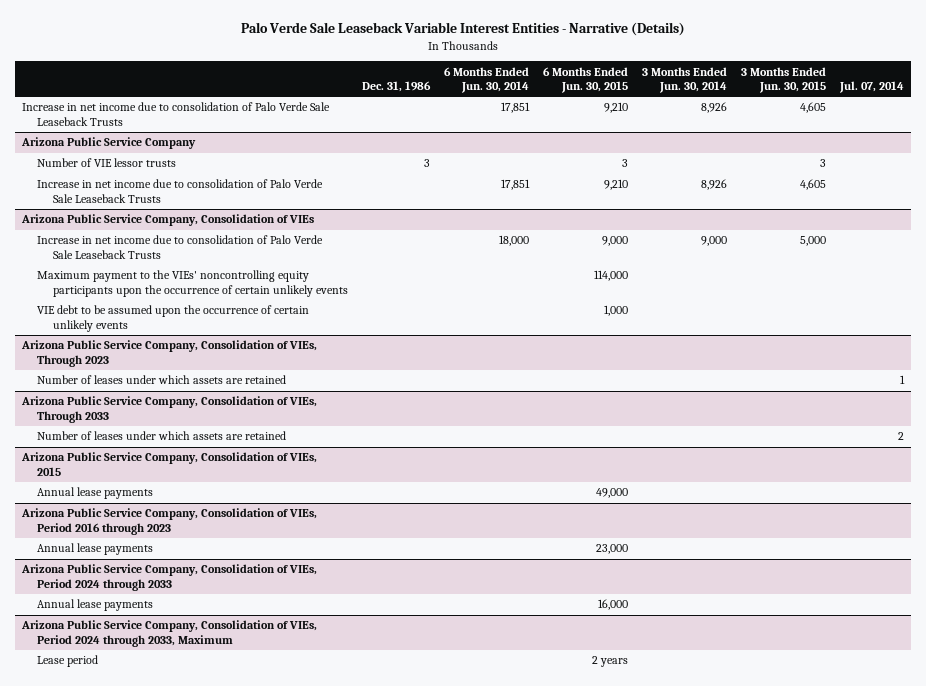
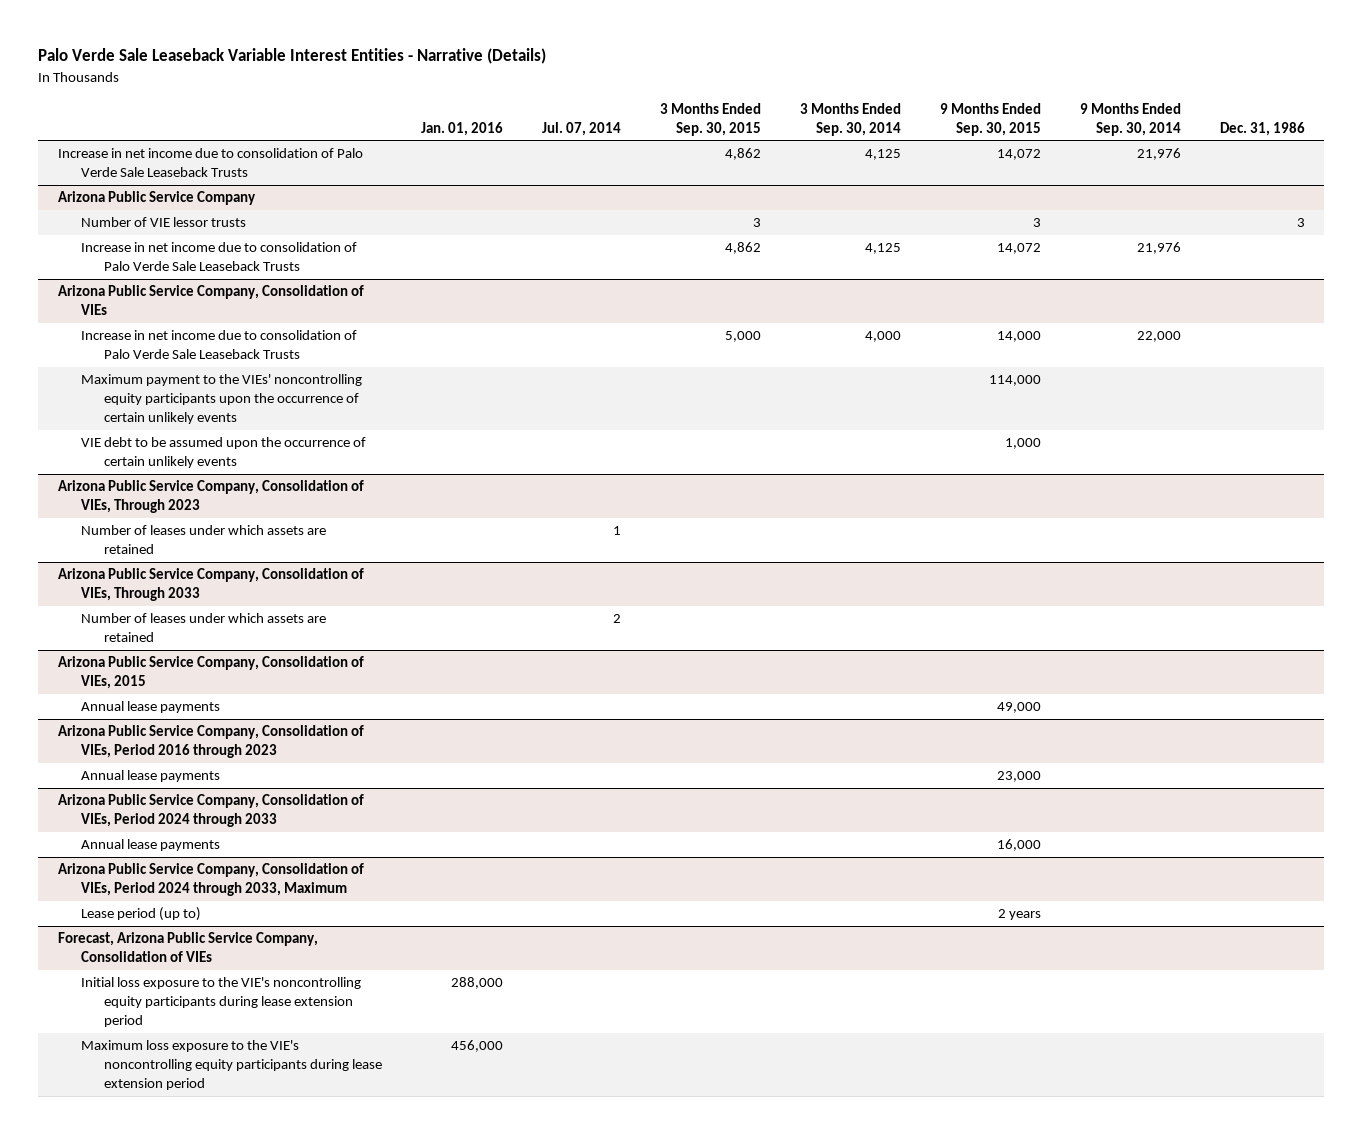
[443,66,529,94] 6 Months Ended Jun. 30, 2014 -> none
[542,66,628,94] 6 Months Ended Jun. 30, 2015 -> none
[641,66,727,94] 3 Months Ended Jun. 30, 2014 -> none
[740,66,826,94] 3 Months Ended Jun. 30, 2015 -> none
none -> [420,121,503,136] Jan. 01, 2016
none -> [659,102,761,136] 3 Months Ended Sep. 30, 2015
none -> [799,102,901,136] 3 Months Ended Sep. 30, 2014
none -> [939,102,1041,136] 9 Months Ended Sep. 30, 2015
none -> [1079,102,1181,136] 9 Months Ended Sep. 30, 2014
[37,655,99,668] Lease period -> [80,907,201,922] Lease period (up to)
none -> [57,932,318,963] Forecast, Arizona Public Service Company, Consolidation of VIEs
none -> [80,977,361,1028] Initial loss exposure to the VIE's noncontrolling equity participants during lease extension period
none -> [80,1040,383,1091] Maximum loss exposure to the VIE's noncontrolling equity participants during lease extension period

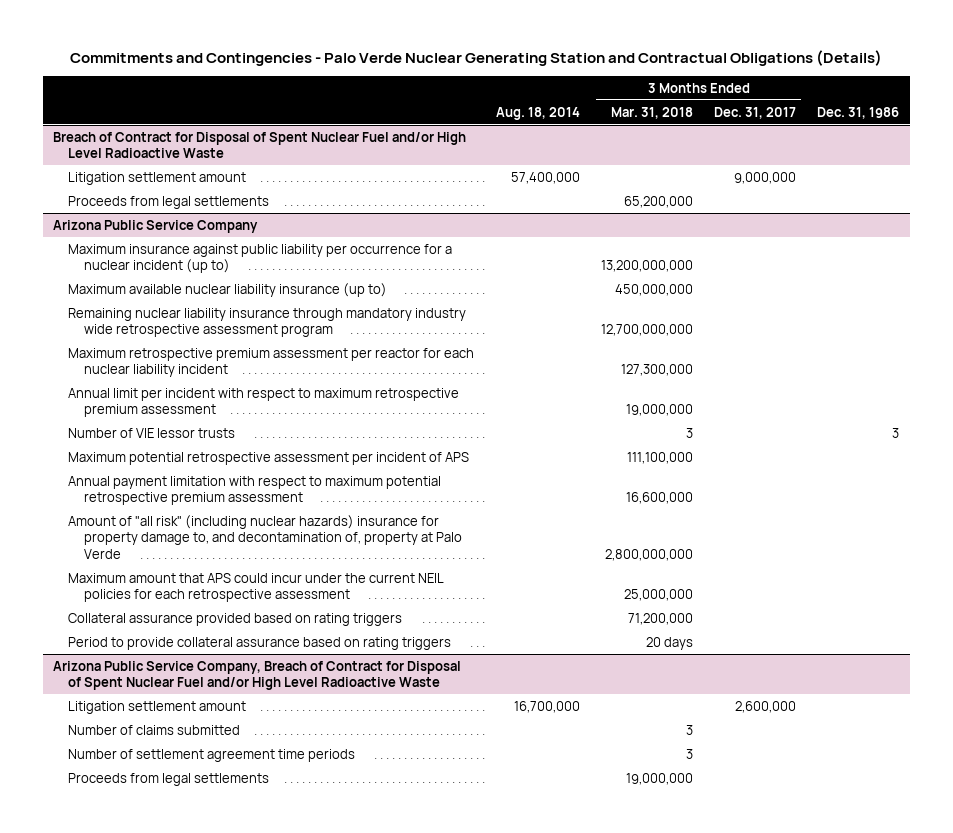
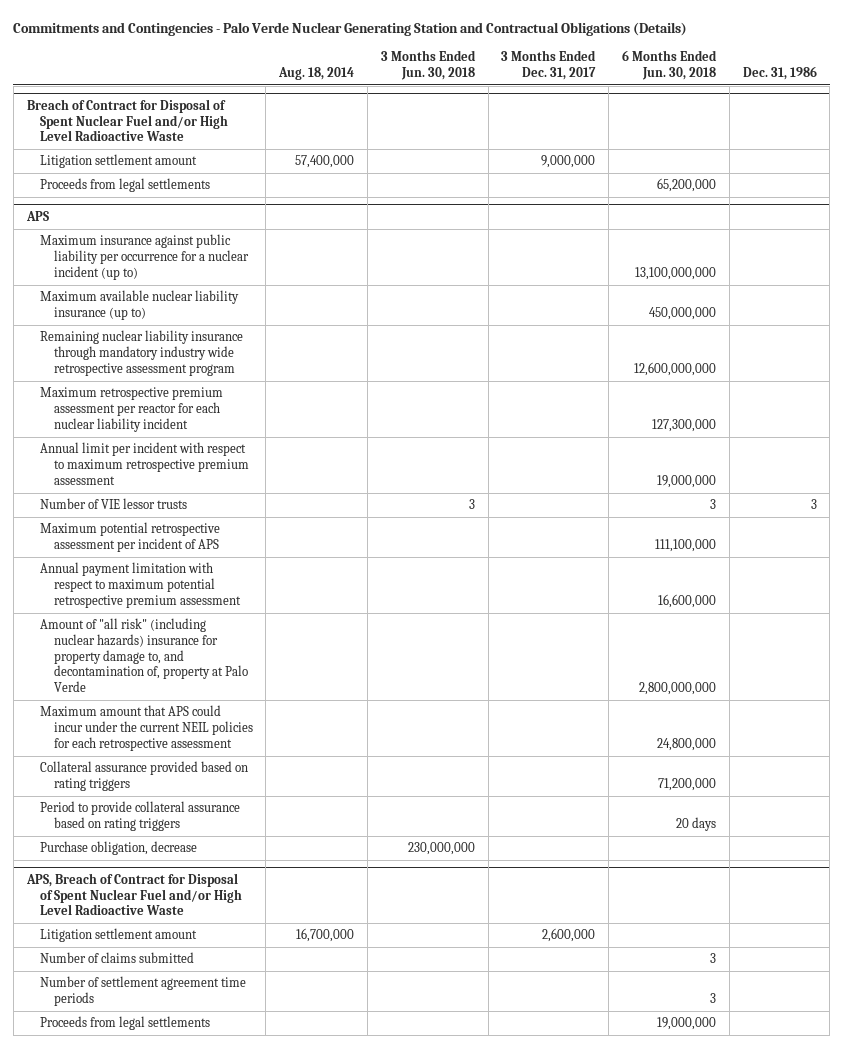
[610,106,693,119] Mar. 31, 2018 -> none
none -> [380,50,476,80] 3 Months Ended Jun. 30, 2018
none -> [622,50,718,80] 6 Months Ended Jun. 30, 2018
[53,219,259,233] Arizona Public Service Company -> [25,211,49,222] APS
none -> [40,841,198,856] Purchase obligation, decrease
[53,660,462,691] Arizona Public Service Company, Breach of Contract for Disposal of Spent Nuclear Fuel and/or High Level Radioactive Waste -> [25,873,243,916] APS, Breach of Contract for Disposal of Spent Nuclear Fuel and/or High Level Radioactive Waste

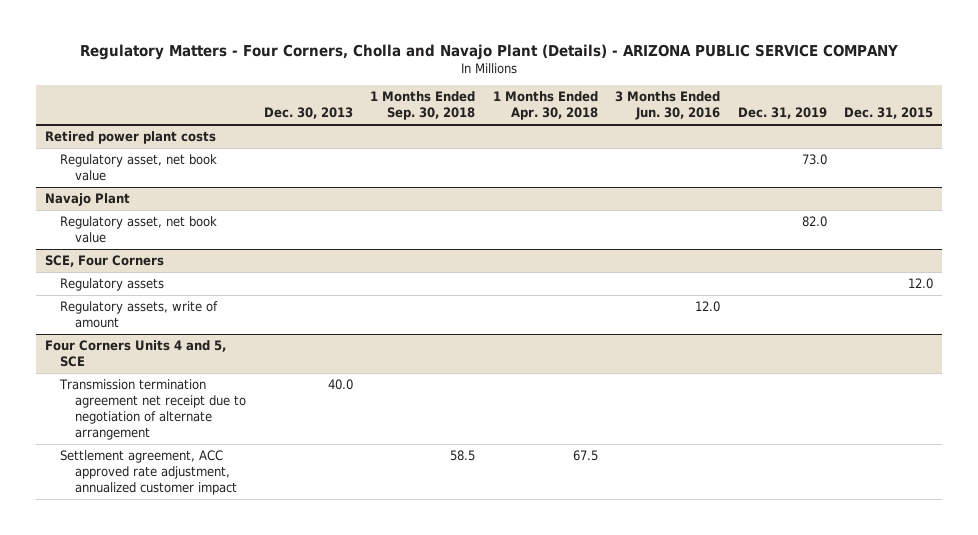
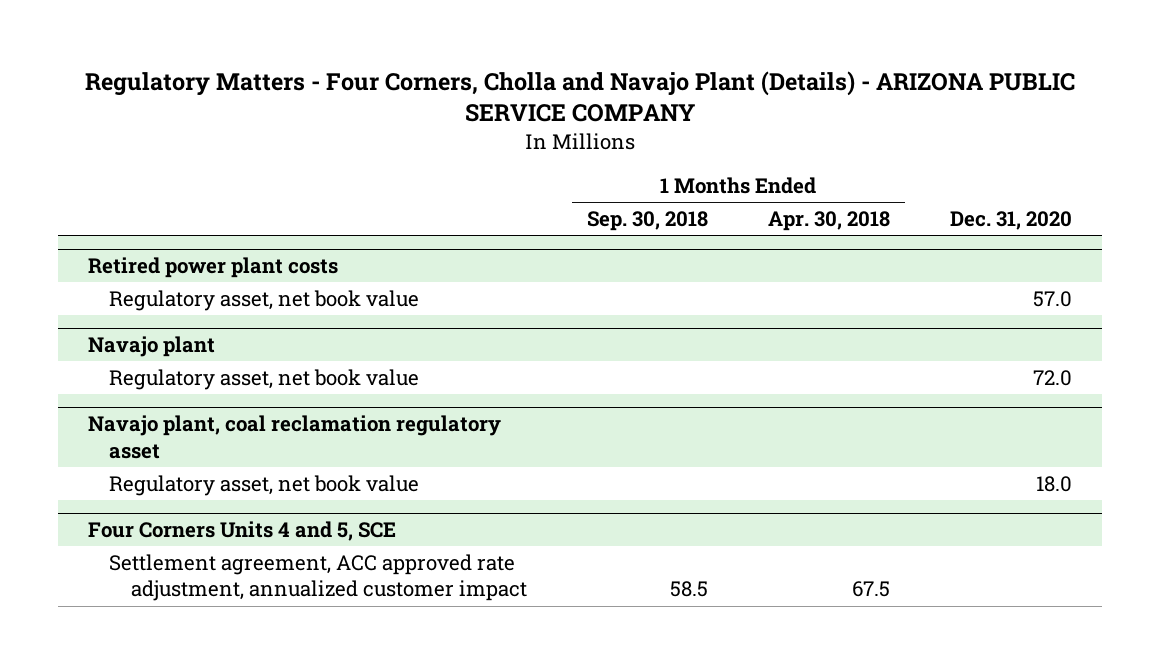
[263,107,353,120] Dec. 30, 2013 -> none
[615,91,721,121] 3 Months Ended Jun. 30, 2016 -> none
[737,107,827,120] Dec. 31, 2019 -> none
[844,107,934,120] Dec. 31, 2015 -> none
none -> [949,211,1072,231] Dec. 31, 2020
[44,192,130,206] Navajo Plant -> [87,336,215,358] Navajo plant
[44,254,164,267] SCE, Four Corners -> none
[59,277,164,291] Regulatory assets -> none
[59,300,218,328] Regulatory assets, write of amount -> none
none -> [87,415,501,459] Navajo plant, coal reclamation regulatory asset
none -> [109,474,420,496] Regulatory asset, net book value
[58,378,247,441] Transmission termination agreement net receipt due to negotiation of alternate arrangement -> none

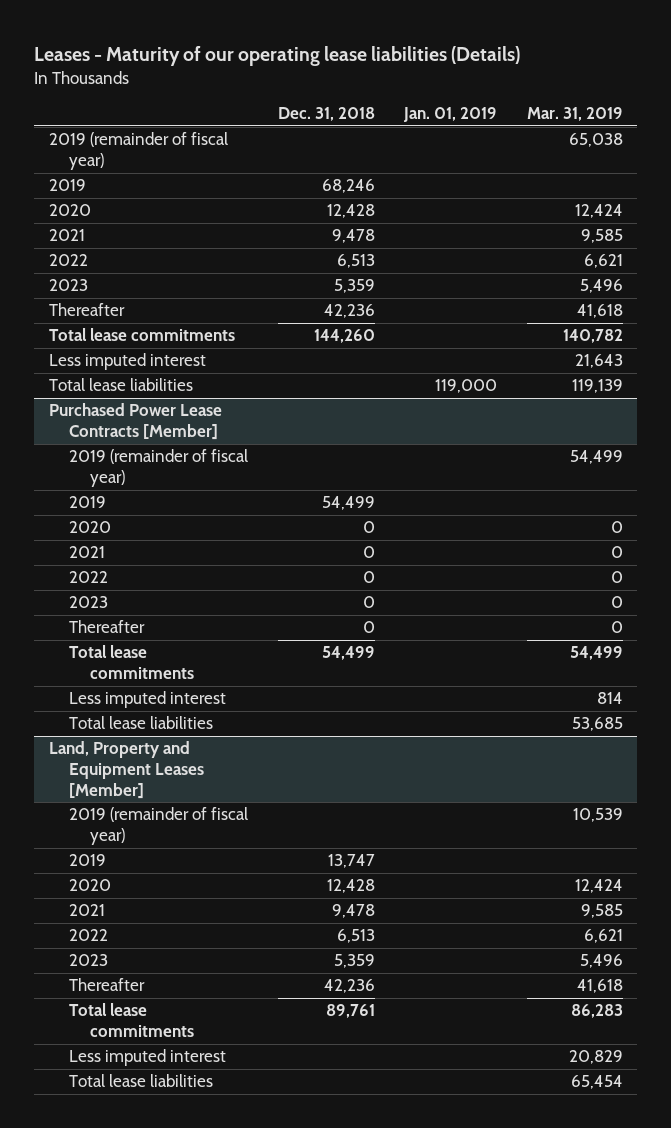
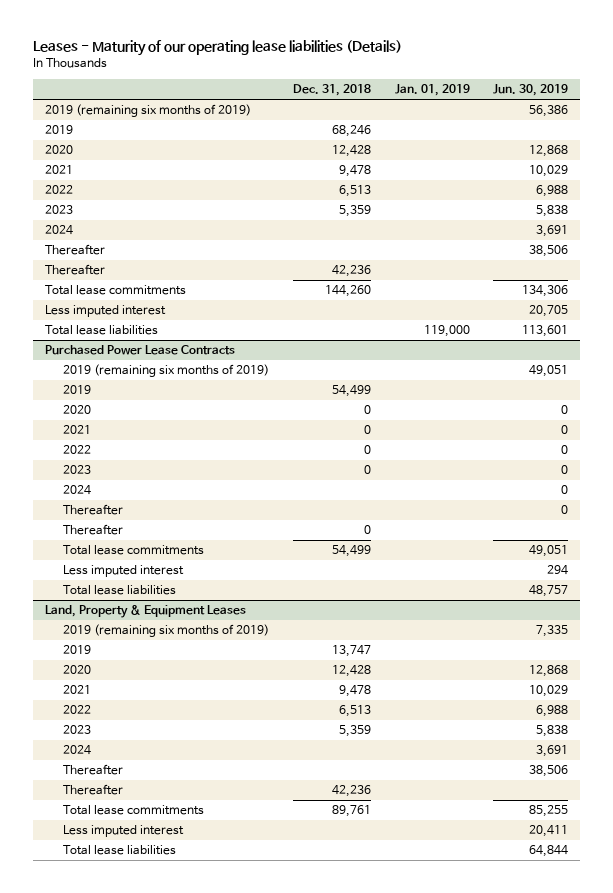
[526,107,623,122] Mar. 31, 2019 -> none
none -> [493,84,569,97] Jun. 30, 2019
[48,132,228,171] 2019 (remainder of fiscal year) -> [45,104,252,118] 2019 (remaining six months of 2019)
none -> [45,225,74,236] 2024
none -> [45,244,106,256] Thereafter
[48,403,222,441] Purchased Power Lease Contracts [Member] -> [45,345,236,356] Purchased Power Lease Contracts
[69,449,249,488] 2019 (remainder of fiscal year) -> [63,364,270,378] 2019 (remaining six months of 2019)
none -> [63,485,92,496] 2024
none -> [63,504,124,516] Thereafter
[48,741,205,799] Land, Property and Equipment Leases [Member] -> [45,605,247,619] Land, Property & Equipment Leases
[69,807,249,846] 2019 (remainder of fiscal year) -> [63,624,270,638] 2019 (remaining six months of 2019)
none -> [63,745,92,756] 2024
none -> [63,764,124,776] Thereafter

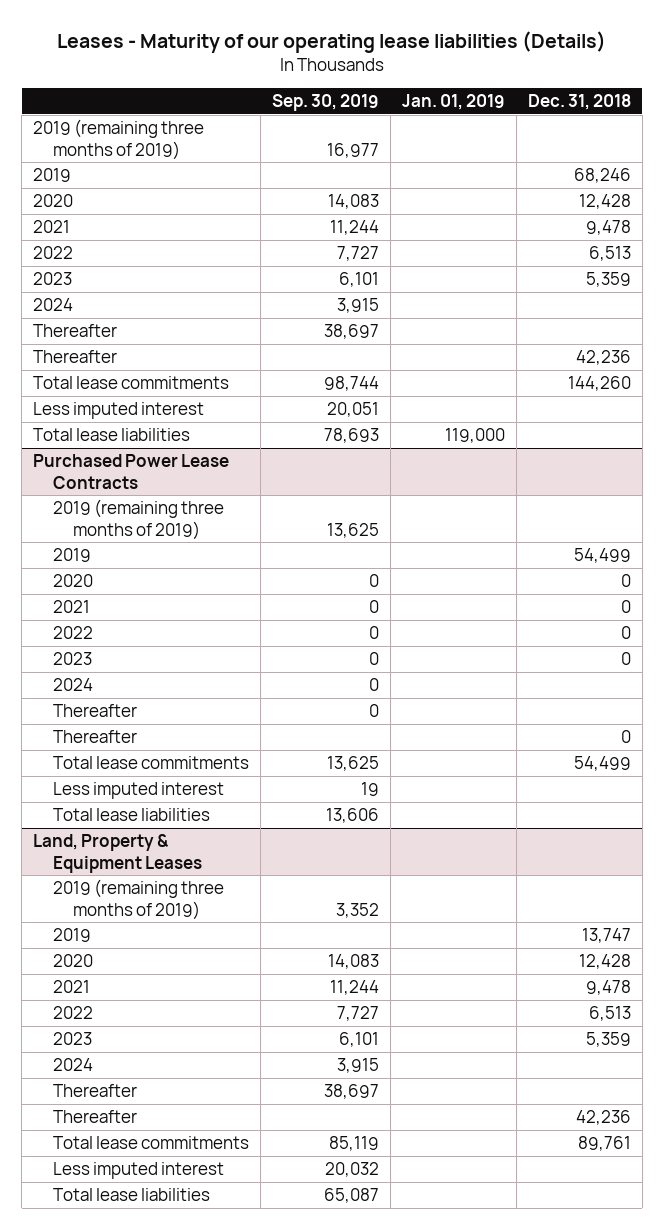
[493,84,569,97] Jun. 30, 2019 -> none
none -> [272,93,380,111] Sep. 30, 2019
[45,104,252,118] 2019 (remaining six months of 2019) -> [33,119,205,160] 2019 (remaining three months of 2019)
[63,364,270,378] 2019 (remaining six months of 2019) -> [53,499,225,540] 2019 (remaining three months of 2019)
[63,624,270,638] 2019 (remaining six months of 2019) -> [53,879,225,920] 2019 (remaining three months of 2019)

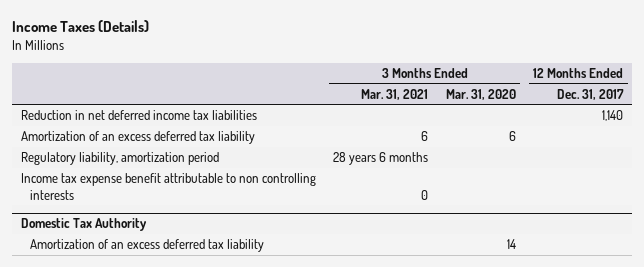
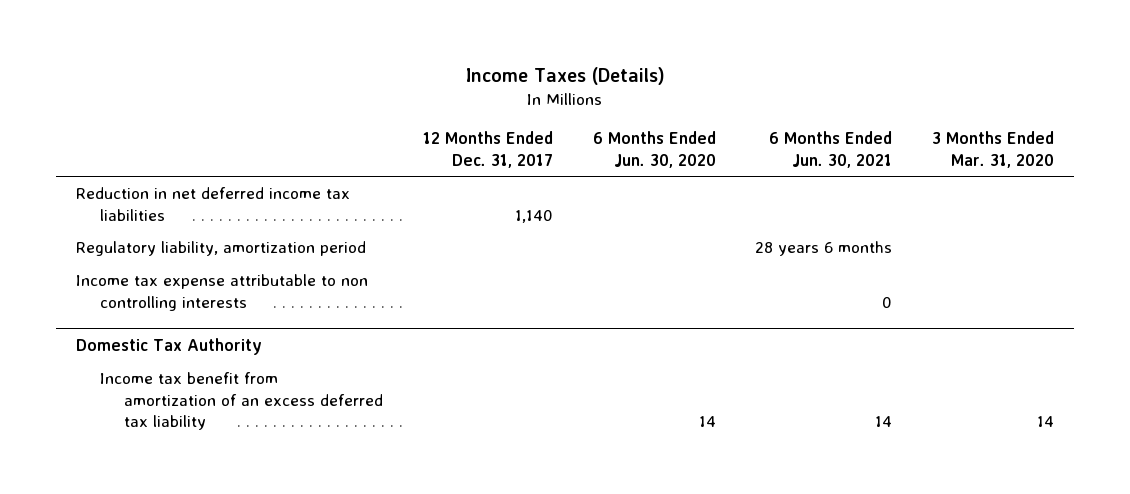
[361,88,429,100] Mar. 31, 2021 -> none
none -> [592,131,716,168] 6 Months Ended Jun. 30, 2020
none -> [769,131,893,168] 6 Months Ended Jun. 30, 2021
[20,131,255,145] Amortization of an excess deferred tax liability -> none
[20,173,316,200] Income tax expense benefit attributable to non controlling interests -> [76,274,369,311] Income tax expense attributable to non controlling interests
[29,239,264,253] Amortization of an excess deferred tax liability -> [100,372,384,431] Income tax benefit from amortization of an excess deferred tax liability

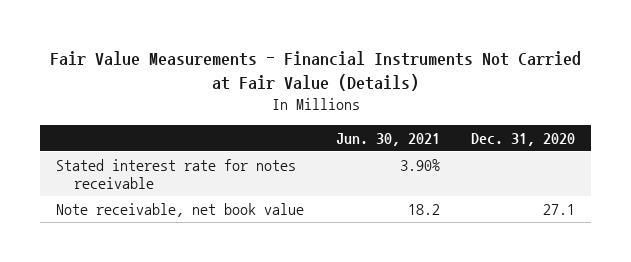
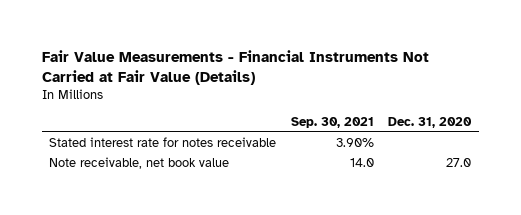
[335,132,440,146] Jun. 30, 2021 -> none
none -> [290,117,374,129] Sep. 30, 2021
[543,203,576,215] 27.1 -> [446,158,472,168] 27.0

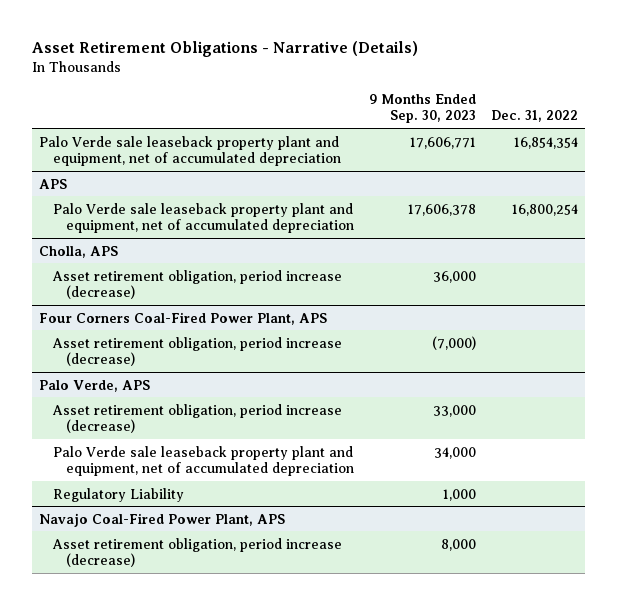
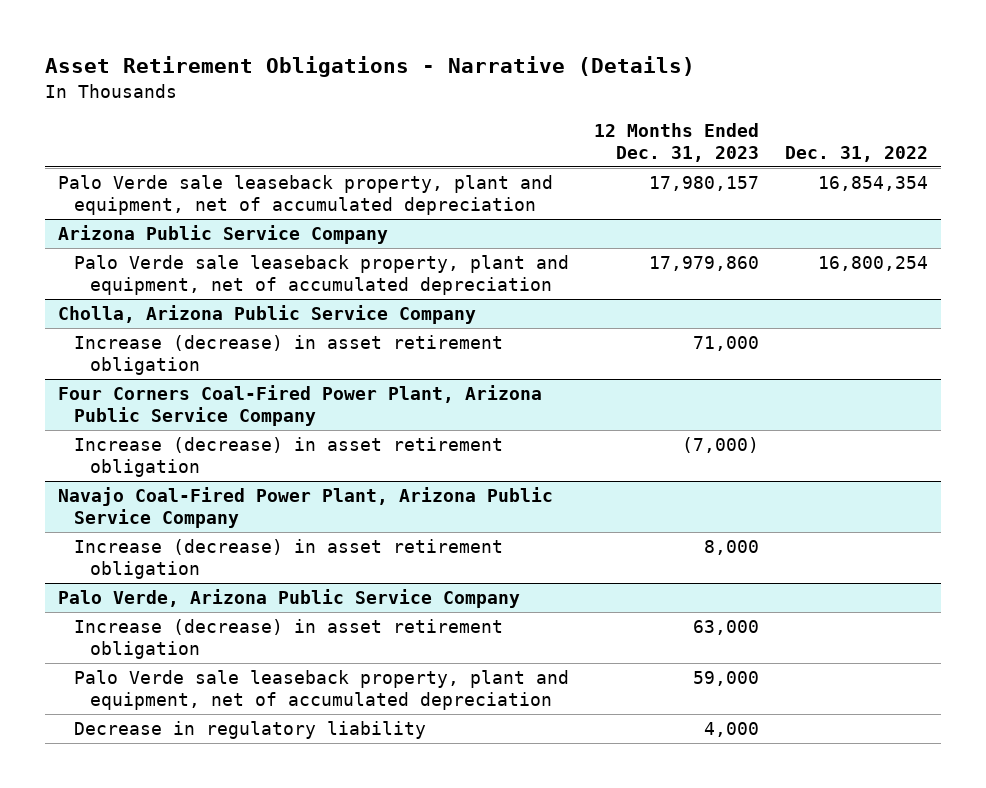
[368,93,476,124] 9 Months Ended Sep. 30, 2023 -> none
none -> [594,123,760,163] 12 Months Ended Dec. 31, 2023
[38,245,118,258] Cholla, APS -> none
[51,269,342,299] Asset retirement obligation, period increase (decrease) -> none
[38,379,150,392] Palo Verde, APS -> none
[51,403,342,433] Asset retirement obligation, period increase (decrease) -> none
[52,445,355,476] Palo Verde sale leaseback property plant and equipment, net of accumulated depreciation -> none
[52,487,184,502] Regulatory Liability -> none
[38,135,341,166] Palo Verde sale leaseback property plant and equipment, net of accumulated depreciation -> [57,174,553,216] Palo Verde sale leaseback property, plant and equipment, net of accumulated depreciation
[38,178,67,189] APS -> [57,224,388,244] Arizona Public Service Company
[52,202,355,233] Palo Verde sale leaseback property plant and equipment, net of accumulated depreciation -> [74,254,570,296] Palo Verde sale leaseback property, plant and equipment, net of accumulated depreciation
none -> [57,304,476,324] Cholla, Arizona Public Service Company
none -> [74,334,504,376] Increase (decrease) in asset retirement obligation
[38,311,327,325] Four Corners Coal-Fired Power Plant, APS -> [57,384,542,427] Four Corners Coal-Fired Power Plant, Arizona Public Service Company
[51,336,342,366] Asset retirement obligation, period increase (decrease) -> [74,436,504,478] Increase (decrease) in asset retirement obligation
[38,512,285,527] Navajo Coal-Fired Power Plant, APS -> [57,486,553,529] Navajo Coal-Fired Power Plant, Arizona Public Service Company
[51,537,342,567] Asset retirement obligation, period increase (decrease) -> [74,538,504,580] Increase (decrease) in asset retirement obligation
none -> [57,588,520,608] Palo Verde, Arizona Public Service Company
none -> [74,618,504,660] Increase (decrease) in asset retirement obligation
none -> [74,669,570,711] Palo Verde sale leaseback property, plant and equipment, net of accumulated depreciation
none -> [74,720,427,739] Decrease in regulatory liability

